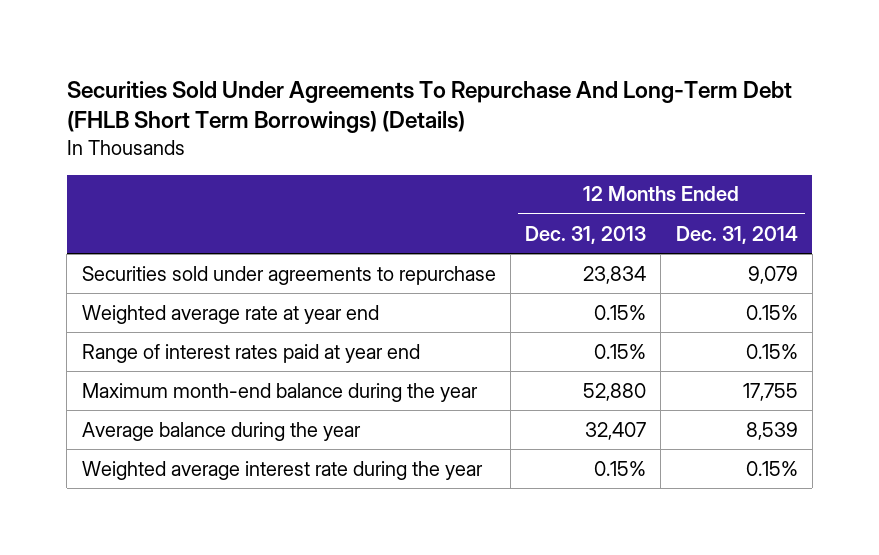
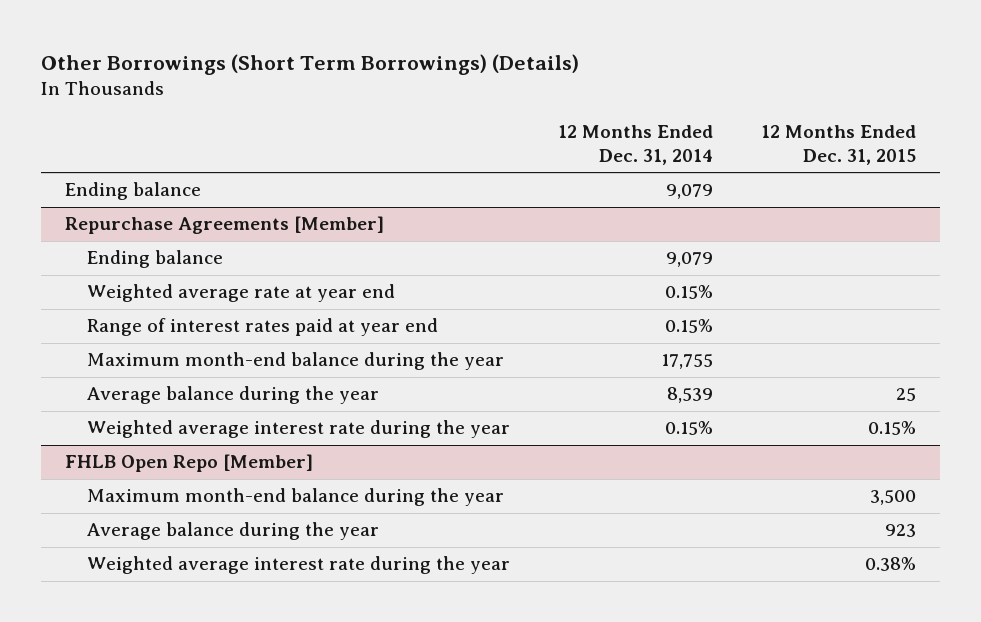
[66,80,792,134] Securities Sold Under Agreements To Repurchase And Long-Term Debt (FHLB Short Term Borrowings) (Details) -> [40,54,579,76] Other Borrowings (Short Term Borrowings) (Details)
[525,225,647,244] Dec. 31, 2013 -> none
none -> [761,124,917,165] 12 Months Ended Dec. 31, 2015
[81,265,496,285] Securities sold under agreements to repurchase -> [64,182,201,201] Ending balance
none -> [64,216,384,235] Repurchase Agreements [Member]
none -> [86,250,223,269] Ending balance
none -> [64,454,313,473] FHLB Open Repo [Member]
none -> [86,488,504,507] Maximum month-end balance during the year
none -> [86,522,379,541] Average balance during the year
none -> [86,556,510,575] Weighted average interest rate during the year

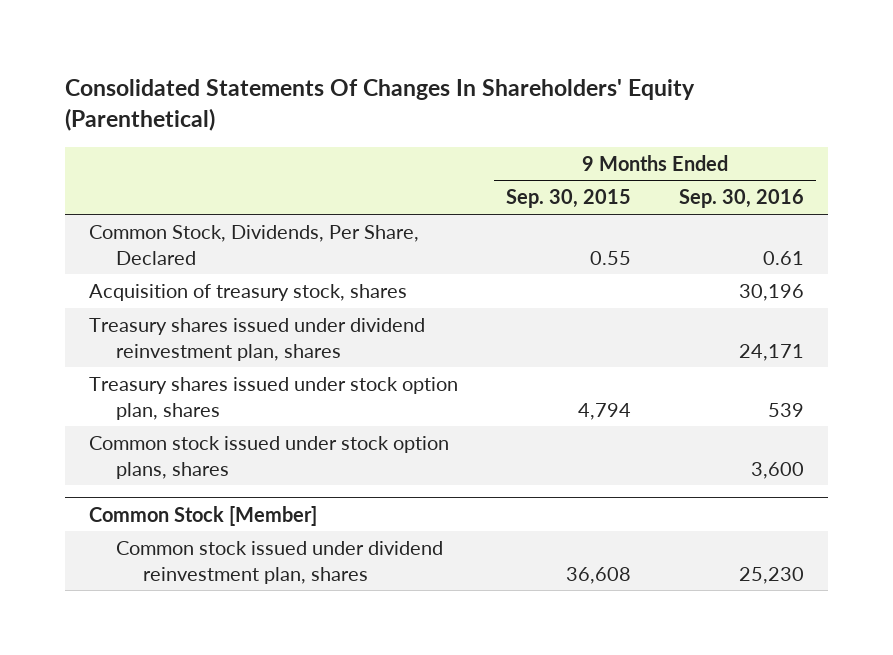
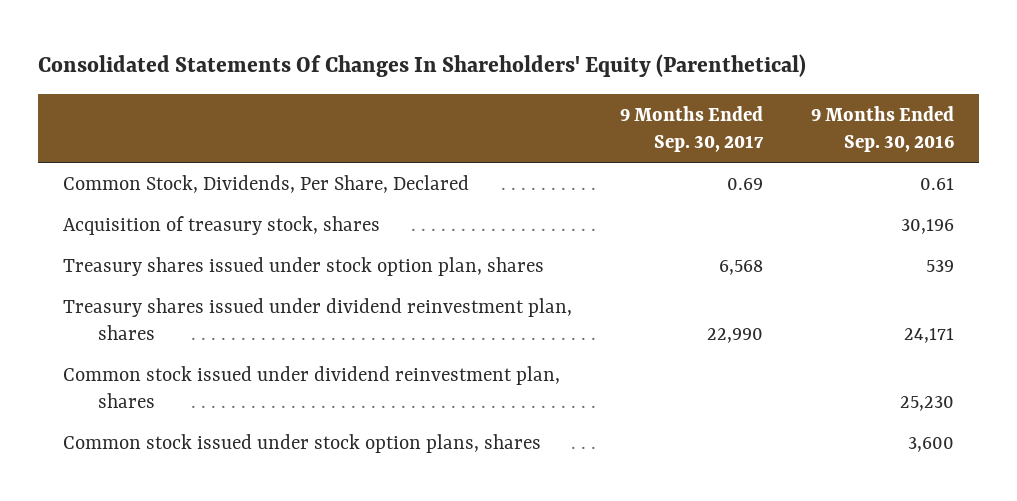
[505,189,631,209] Sep. 30, 2015 -> none
none -> [619,105,764,152] 9 Months Ended Sep. 30, 2017
[88,505,317,526] Common Stock [Member] -> none
[88,318,425,361] Treasury shares issued under dividend reinvestment plan, shares -> [62,297,572,340] Treasury shares issued under dividend reinvestment plan, shares
[88,436,449,479] Common stock issued under stock option plans, shares -> [62,433,541,453] Common stock issued under stock option plans, shares

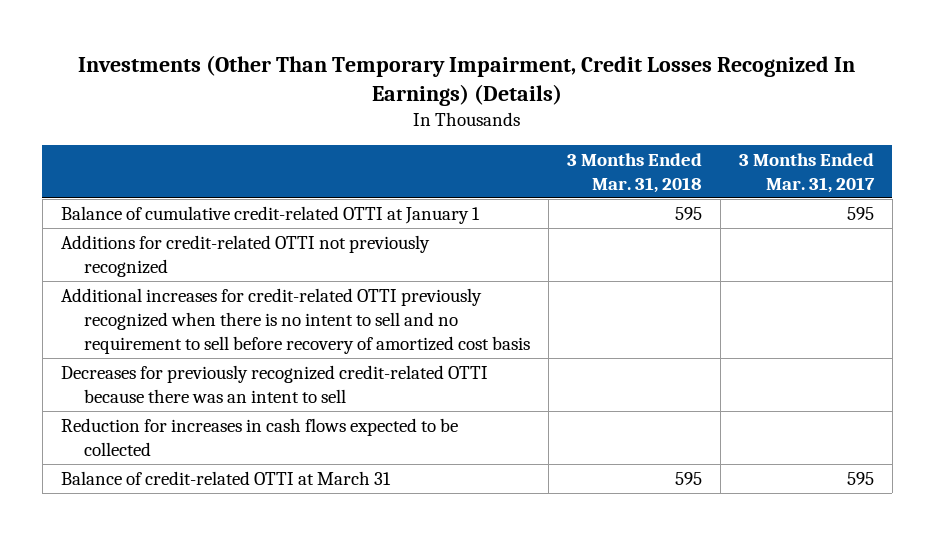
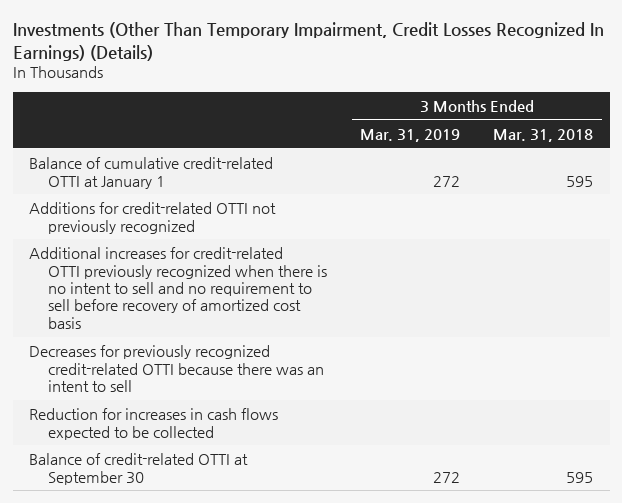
[738,152,875,193] 3 Months Ended Mar. 31, 2017 -> none
none -> [360,128,461,142] Mar. 31, 2019
[60,470,391,485] Balance of credit-related OTTI at March 31 -> [29,453,249,485] Balance of credit-related OTTI at September 30

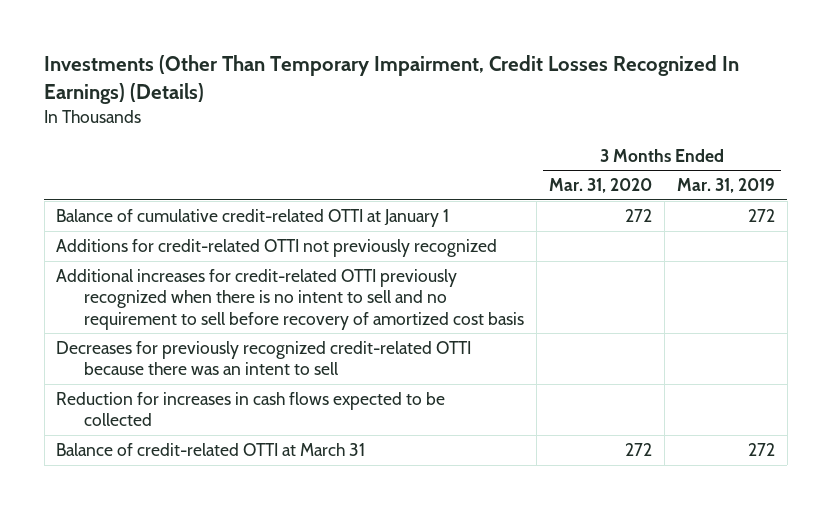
[493,128,594,142] Mar. 31, 2018 -> none
none -> [548,178,652,194] Mar. 31, 2020
[29,453,249,485] Balance of credit-related OTTI at September 30 -> [56,443,366,457] Balance of credit-related OTTI at March 31

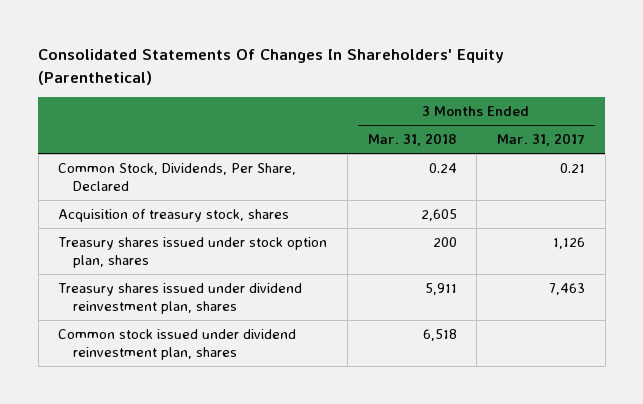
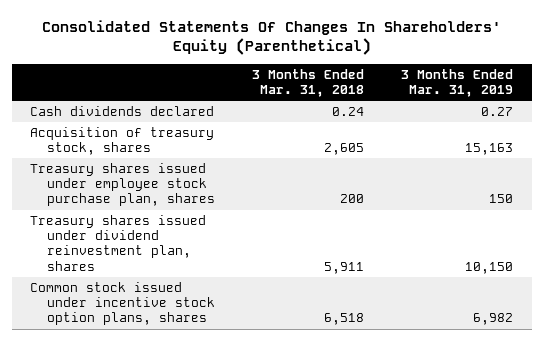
[497,133,586,147] Mar. 31, 2017 -> none
none -> [401,68,514,98] 3 Months Ended Mar. 31, 2019
[58,162,297,192] Common Stock, Dividends, Per Share, Declared -> [30,106,215,117] Cash dividends declared
[58,236,328,269] Treasury shares issued under stock option plan, shares -> [30,163,215,207] Treasury shares issued under employee stock purchase plan, shares
[58,328,297,361] Common stock issued under dividend reinvestment plan, shares -> [30,282,215,326] Common stock issued under incentive stock option plans, shares

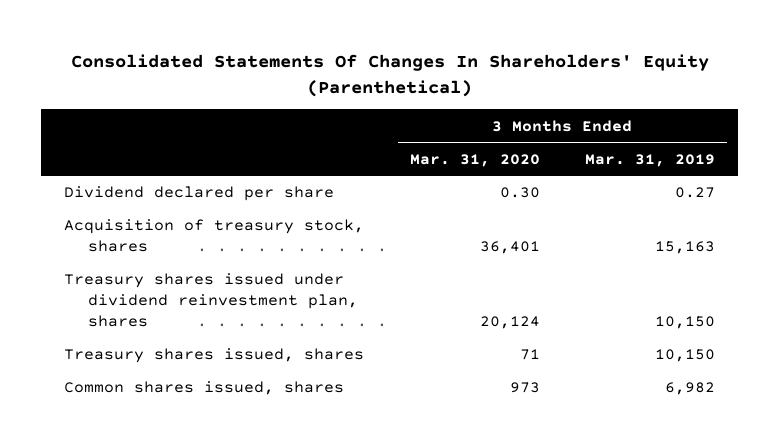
[251,68,364,98] 3 Months Ended Mar. 31, 2018 -> none
none -> [409,153,540,167] Mar. 31, 2020
[30,106,215,117] Cash dividends declared -> [64,186,335,202] Dividend declared per share
[30,163,215,207] Treasury shares issued under employee stock purchase plan, shares -> none
none -> [64,348,365,364] Treasury shares issued, shares
[30,282,215,326] Common stock issued under incentive stock option plans, shares -> [64,381,345,396] Common shares issued, shares

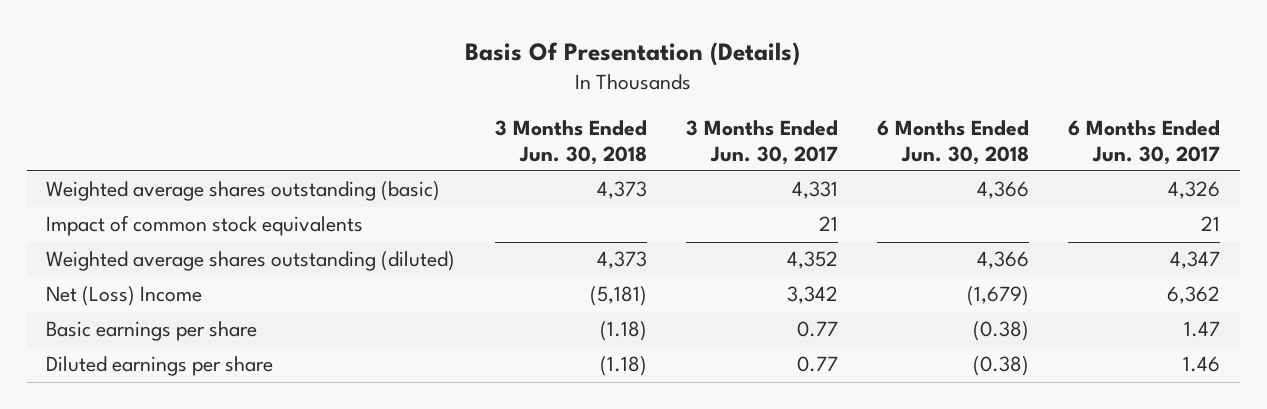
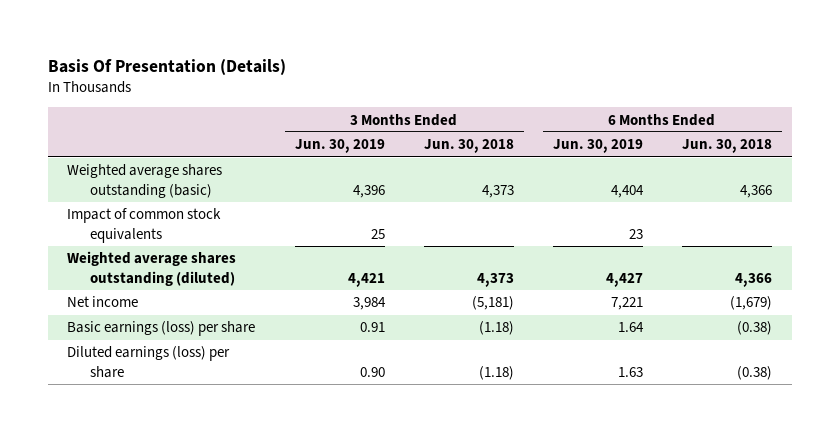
[685,120,838,165] 3 Months Ended Jun. 30, 2017 -> none
[1068,120,1221,165] 6 Months Ended Jun. 30, 2017 -> none
none -> [294,139,385,154] Jun. 30, 2019
none -> [552,139,643,154] Jun. 30, 2019
[46,286,203,307] Net (Loss) Income -> [67,296,139,308] Net income
[46,321,258,342] Basic earnings per share -> [67,321,256,337] Basic earnings (loss) per share
[46,356,274,377] Diluted earnings per share -> [67,346,231,379] Diluted earnings (loss) per share

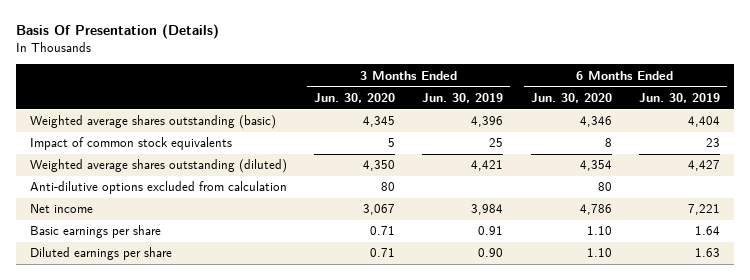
[423,139,514,154] Jun. 30, 2018 -> none
[682,139,773,154] Jun. 30, 2018 -> none
none -> [313,92,395,103] Jun. 30, 2020
none -> [530,92,612,103] Jun. 30, 2020
none -> [29,181,287,195] Anti-dilutive options excluded from calculation
[67,321,256,337] Basic earnings (loss) per share -> [29,225,161,239] Basic earnings per share
[67,346,231,379] Diluted earnings (loss) per share -> [29,247,172,261] Diluted earnings per share

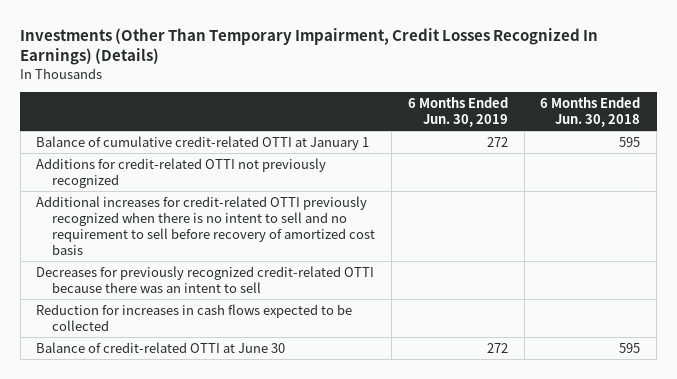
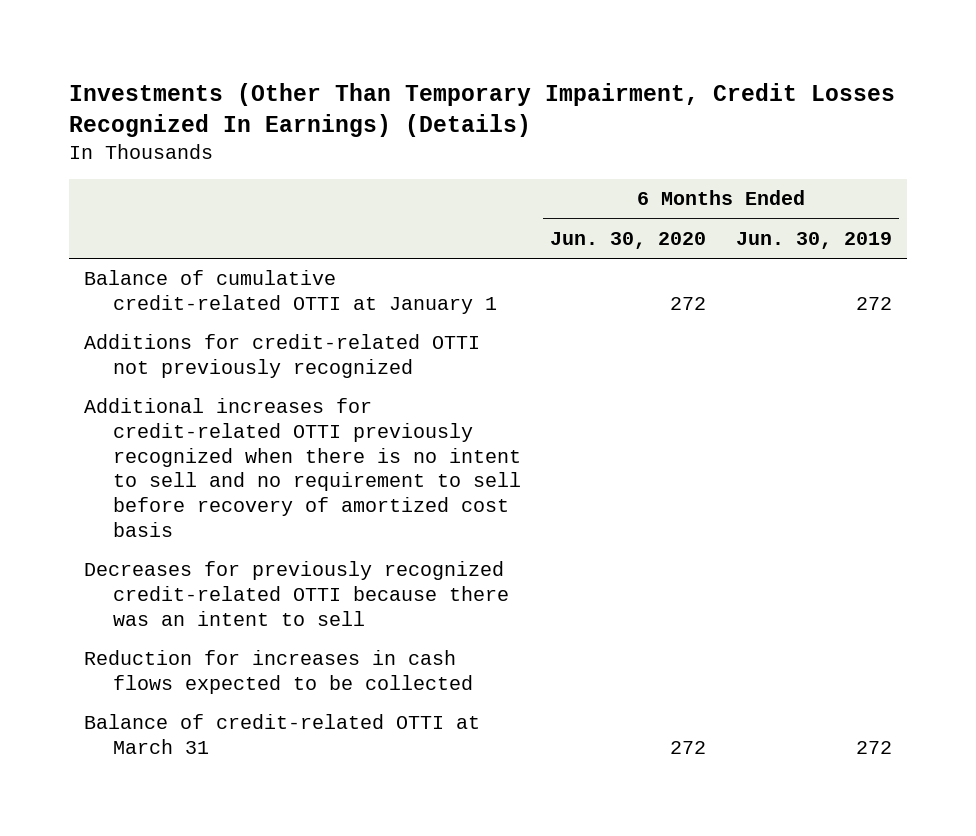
[540,96,641,127] 6 Months Ended Jun. 30, 2018 -> none
none -> [550,231,707,249] Jun. 30, 2020
[36,341,286,353] Balance of credit-related OTTI at June 30 -> [84,714,481,755] Balance of credit-related OTTI at March 31

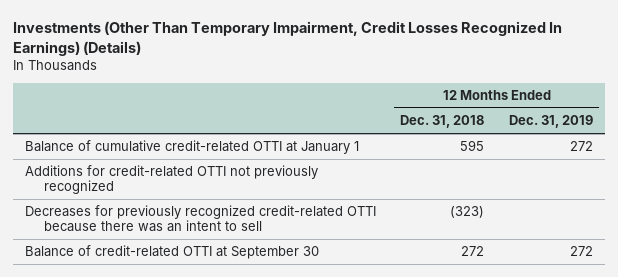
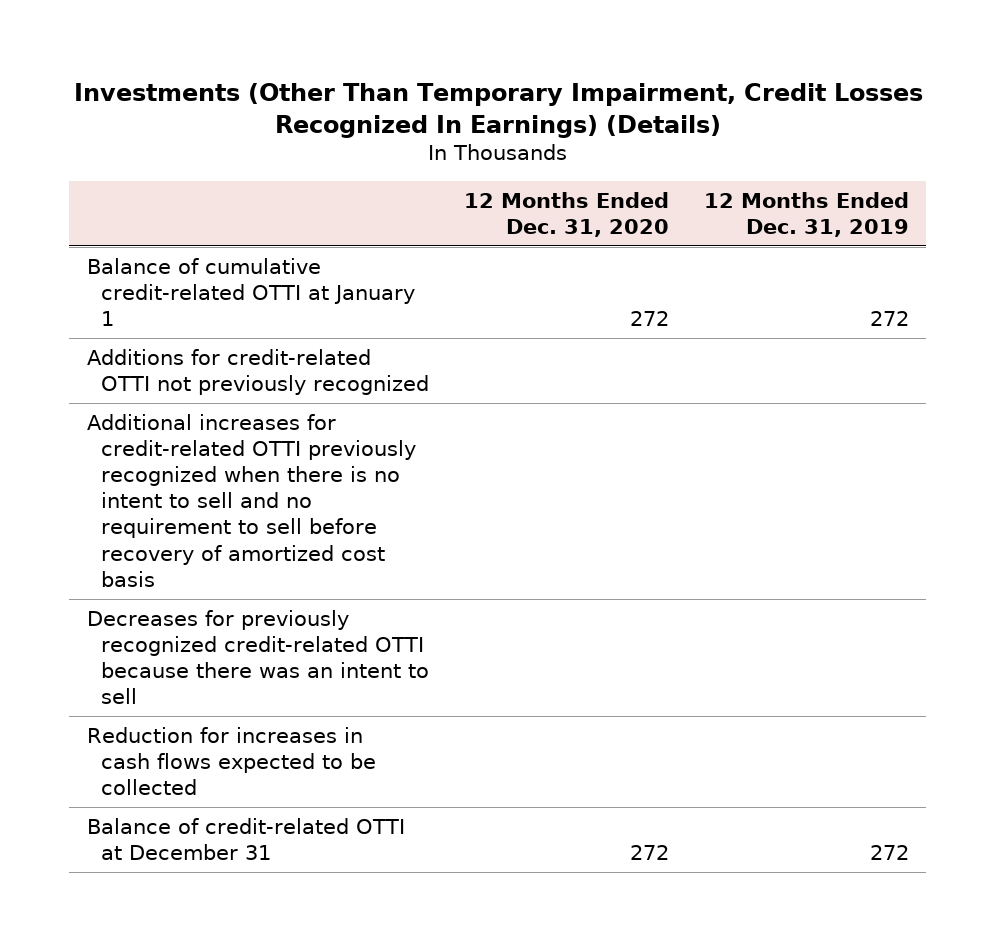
[400,115,485,129] Dec. 31, 2018 -> none
none -> [464,191,670,237] 12 Months Ended Dec. 31, 2020
none -> [86,413,417,587] Additional increases for credit-related OTTI previously recognized when there is no intent to sell and no requirement to sell before recovery of amortized cost basis
none -> [86,726,377,796] Reduction for increases in cash flows expected to be collected
[25,245,320,260] Balance of credit-related OTTI at September 30 -> [86,817,405,861] Balance of credit-related OTTI at December 31

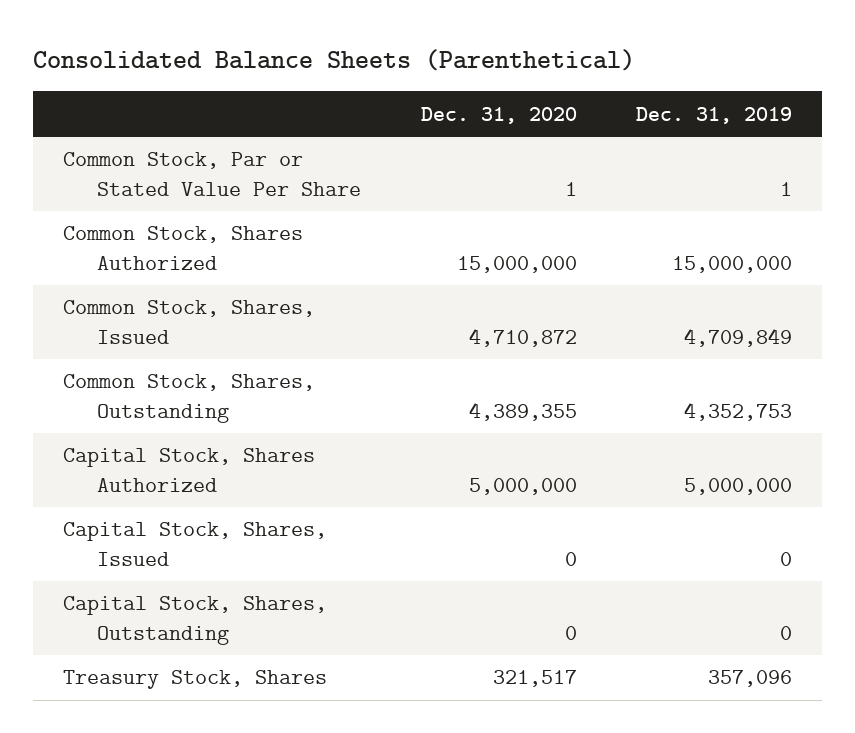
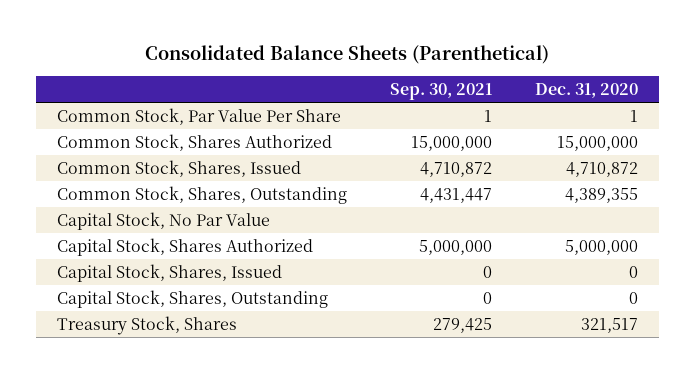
[636,106,793,124] Dec. 31, 2019 -> none
none -> [389,82,492,100] Sep. 30, 2021
[62,152,361,196] Common Stock, Par or Stated Value Per Share -> [57,107,342,125] Common Stock, Par Value Per Share
none -> [57,211,271,230] Capital Stock, No Par Value

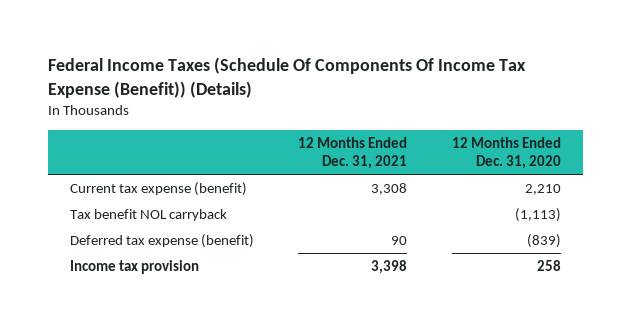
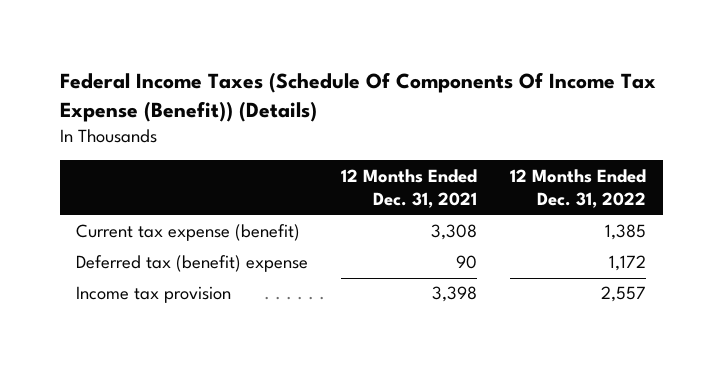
[451,137,561,170] 12 Months Ended Dec. 31, 2020 -> none
none -> [510,168,647,209] 12 Months Ended Dec. 31, 2022
[69,208,227,221] Tax benefit NOL carryback -> none
[69,233,254,248] Deferred tax expense (benefit) -> [76,255,309,273] Deferred tax (benefit) expense

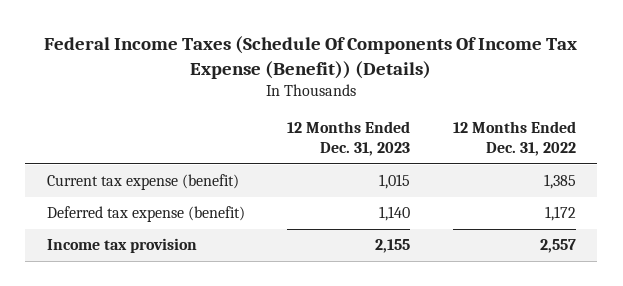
[341,168,478,209] 12 Months Ended Dec. 31, 2021 -> none
none -> [287,121,411,156] 12 Months Ended Dec. 31, 2023
[76,255,309,273] Deferred tax (benefit) expense -> [46,206,245,223] Deferred tax expense (benefit)

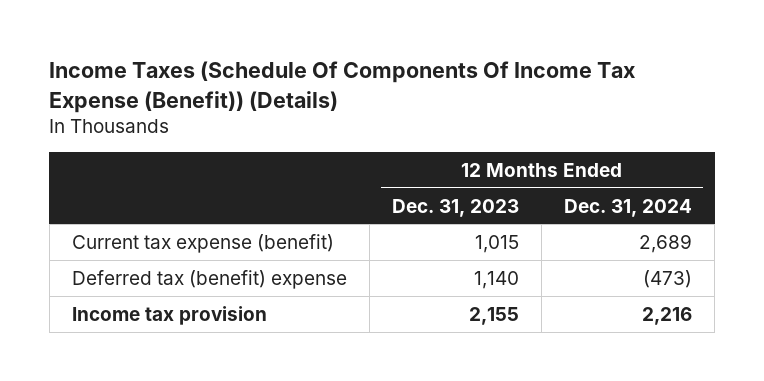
[44,36,578,79] Federal Income Taxes (Schedule Of Components Of Income Tax Expense (Benefit)) (Details) -> [49,61,637,113] Income Taxes (Schedule Of Components Of Income Tax Expense (Benefit)) (Details)
[452,121,576,156] 12 Months Ended Dec. 31, 2022 -> none
none -> [563,198,692,217] Dec. 31, 2024
[46,206,245,223] Deferred tax expense (benefit) -> [71,269,347,289] Deferred tax (benefit) expense

